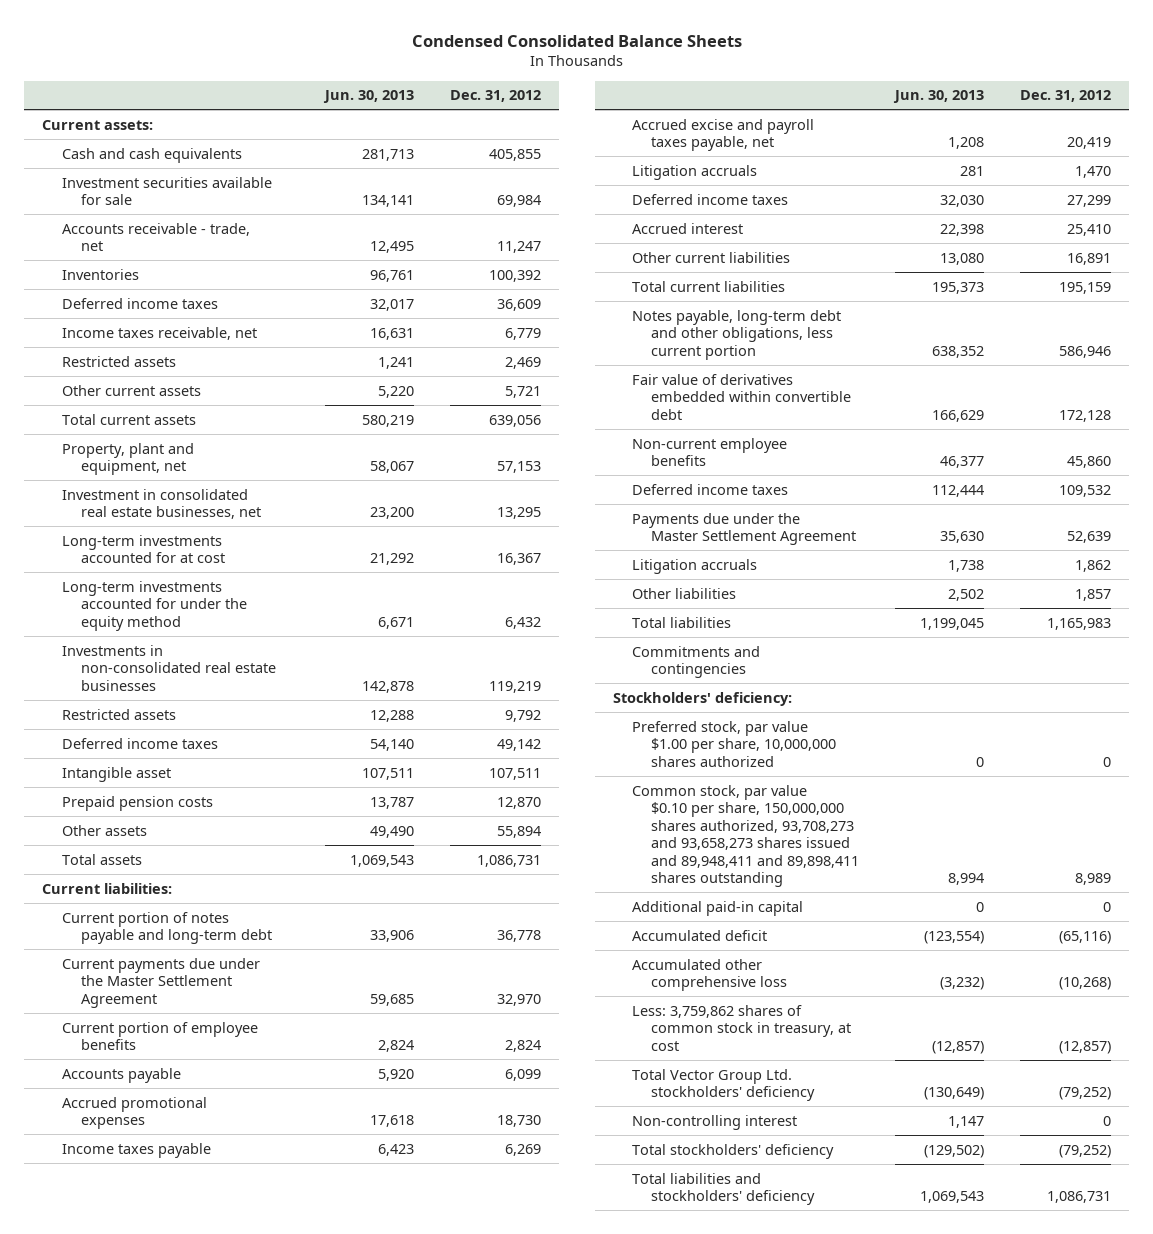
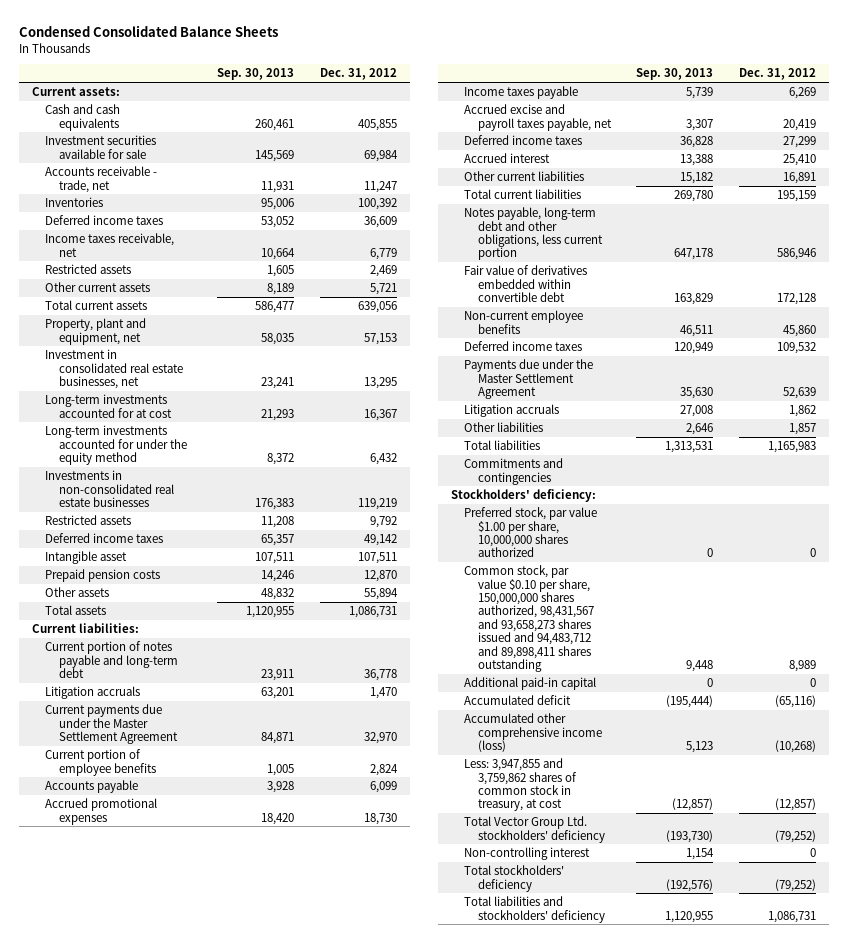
[322,90,414,104] Jun. 30, 2013 -> none
none -> [217,68,295,81] Sep. 30, 2013
[631,164,757,180] Litigation accruals -> [45,686,141,700] Litigation accruals
[631,784,860,888] Common stock, par value $0.10 per share, 150,000,000 shares authorized, 93,708,273 and 93,658,273 shares issued and 89,948,411 and 89,898,411 shares outstanding -> [464,565,594,673] Common stock, par value $0.10 per share, 150,000,000 shares authorized, 98,431,567 and 93,658,273 shares issued and 94,483,712 and 89,898,411 shares outstanding
[631,958,788,992] Accumulated other comprehensive loss -> [464,713,602,752] Accumulated other comprehensive income (loss)
[631,1004,852,1051] Less: 3,759,862 shares of common stock in treasury, at cost -> [464,758,577,812] Less: 3,947,855 and 3,759,862 shares of common stock in treasury, at cost

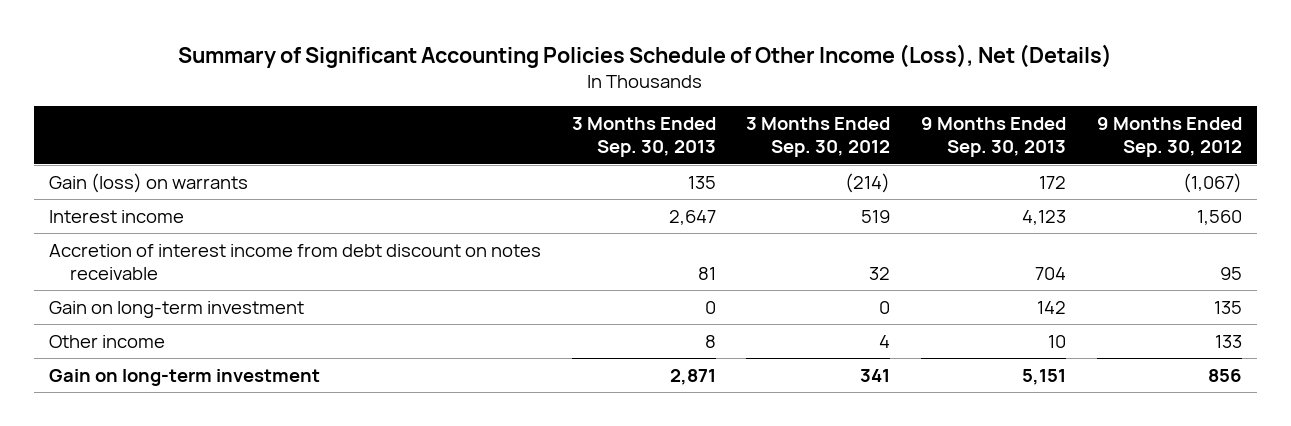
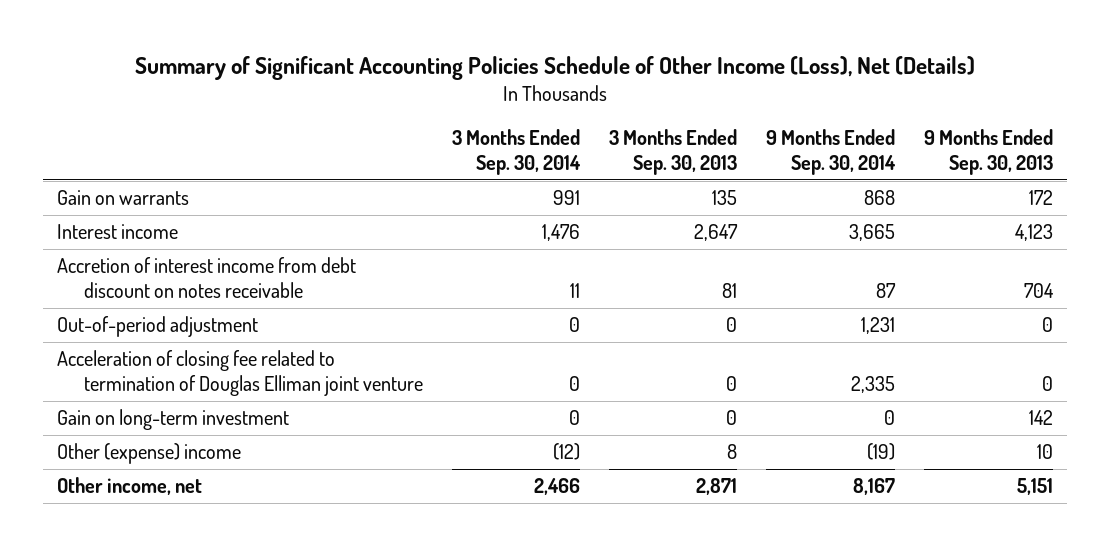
[746,117,891,158] 3 Months Ended Sep. 30, 2012 -> none
[1096,117,1242,158] 9 Months Ended Sep. 30, 2012 -> none
none -> [451,129,581,175] 3 Months Ended Sep. 30, 2014
none -> [765,129,896,175] 9 Months Ended Sep. 30, 2014
[49,172,249,193] Gain (loss) on warrants -> [57,190,190,206] Gain on warrants
none -> [57,316,259,338] Out-of-period adjustment
none -> [57,350,423,396] Acceleration of closing fee related to termination of Douglas Elliman joint venture
[49,334,166,348] Other income -> [57,443,242,465] Other (expense) income
[49,368,321,386] Gain on long-term investment -> [57,477,203,496] Other income, net

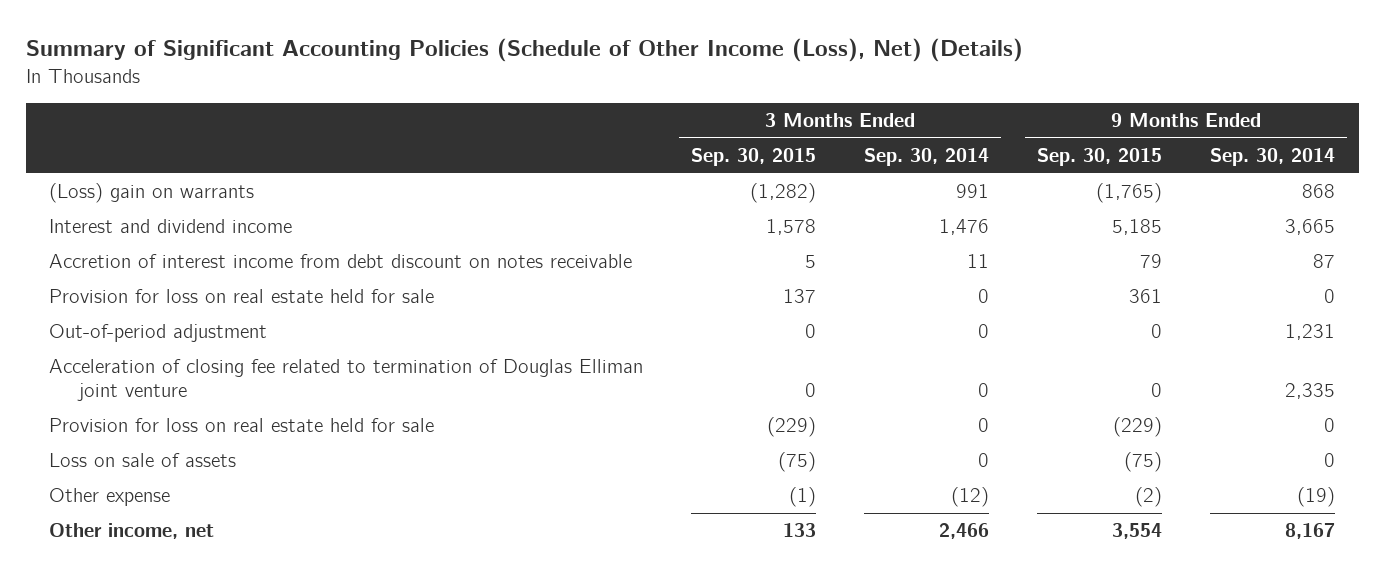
[135,55,976,80] Summary of Significant Accounting Policies Schedule of Other Income (Loss), Net (Details) -> [25,38,1023,63] Summary of Significant Accounting Policies (Schedule of Other Income (Loss), Net) (Details)
[608,129,737,175] 3 Months Ended Sep. 30, 2013 -> none
[923,129,1053,175] 9 Months Ended Sep. 30, 2013 -> none
none -> [691,148,817,167] Sep. 30, 2015
none -> [1037,148,1163,167] Sep. 30, 2015
[57,190,190,206] Gain on warrants -> [49,183,255,204] (Loss) gain on warrants
[57,224,179,240] Interest income -> [49,219,293,234] Interest and dividend income
none -> [49,289,435,304] Provision for loss on real estate held for sale
[57,409,290,431] Gain on long-term investment -> none
none -> [49,418,435,433] Provision for loss on real estate held for sale
none -> [49,453,237,468] Loss on sale of assets
[57,443,242,465] Other (expense) income -> [49,488,171,507] Other expense

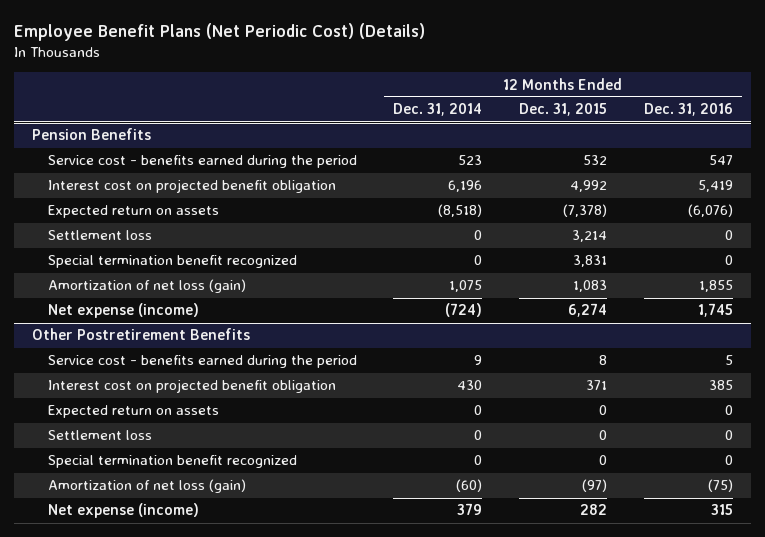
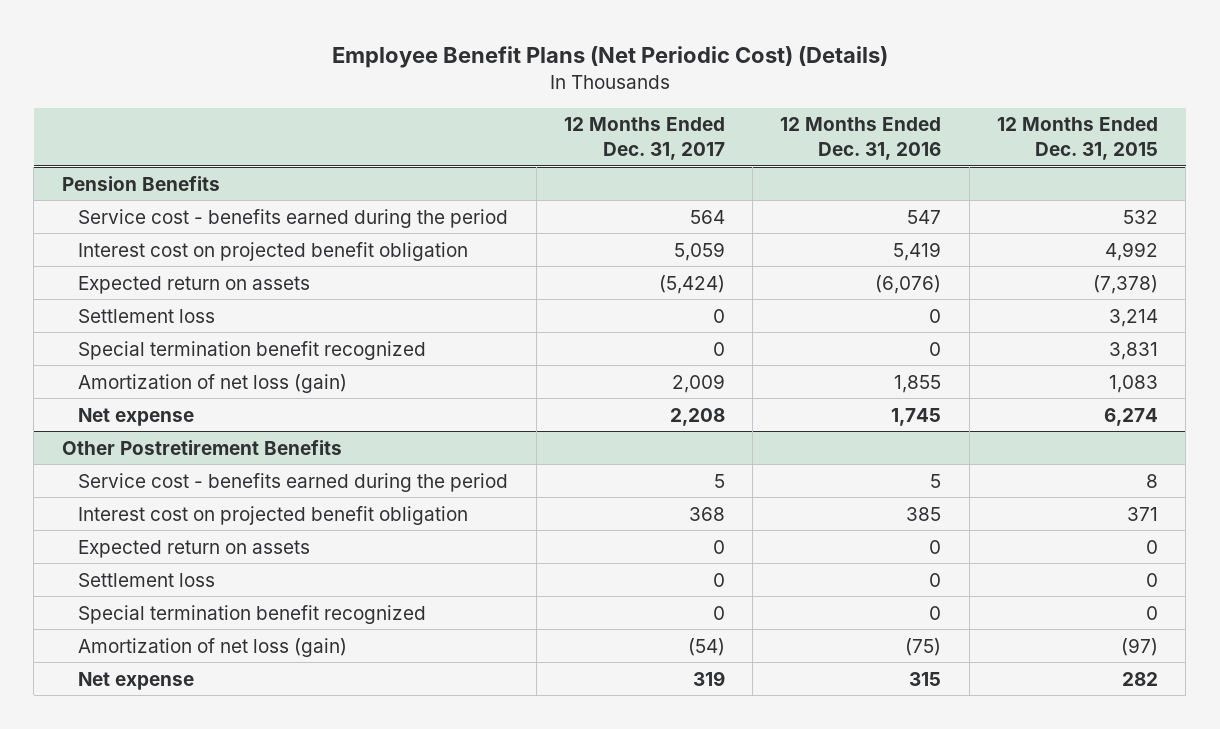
[393,103,483,117] Dec. 31, 2014 -> none
none -> [563,117,725,161] 12 Months Ended Dec. 31, 2017
[47,303,199,319] Net expense (income) -> [78,407,195,426] Net expense
[47,503,199,519] Net expense (income) -> [78,671,195,690] Net expense

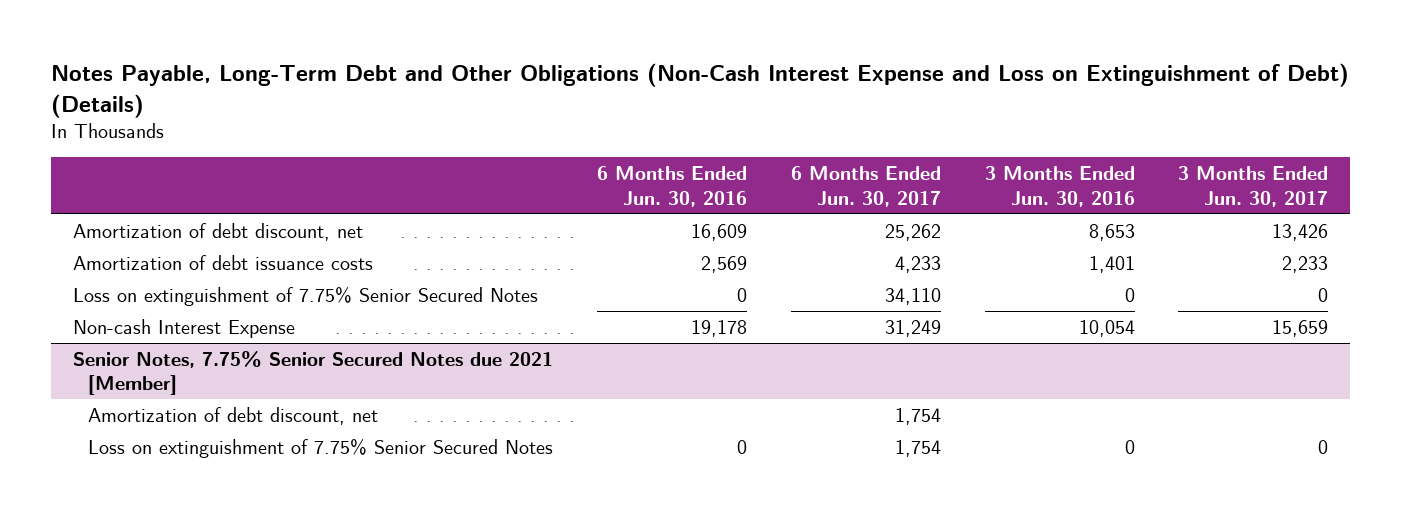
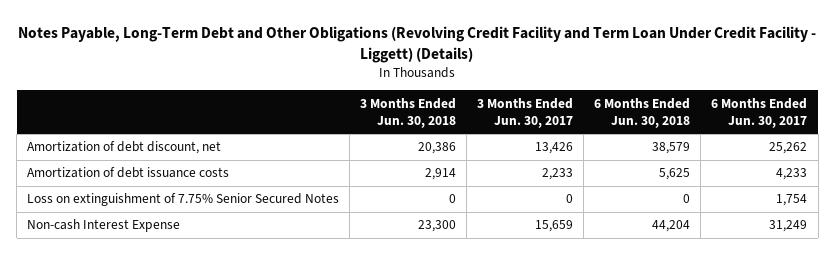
[51,63,1350,118] Notes Payable, Long-Term Debt and Other Obligations (Non-Cash Interest Expense and Loss on Extinguishment of Debt) (Details) -> [18,25,817,63] Notes Payable, Long-Term Debt and Other Obligations (Revolving Credit Facility and Term Loan Under Credit Facility - Liggett) (Details)
[597,165,748,207] 6 Months Ended Jun. 30, 2016 -> none
[984,165,1135,207] 3 Months Ended Jun. 30, 2016 -> none
none -> [360,97,457,128] 3 Months Ended Jun. 30, 2018
none -> [594,97,691,128] 6 Months Ended Jun. 30, 2018
[73,286,539,306] Loss on extinguishment of 7.75% Senior Secured Notes -> none
[73,350,554,396] Senior Notes, 7.75% Senior Secured Notes due 2021 [Member] -> none
[88,406,379,425] Amortization of debt discount, net -> none
[73,318,296,338] Non-cash Interest Expense -> [27,219,181,233] Non-cash Interest Expense

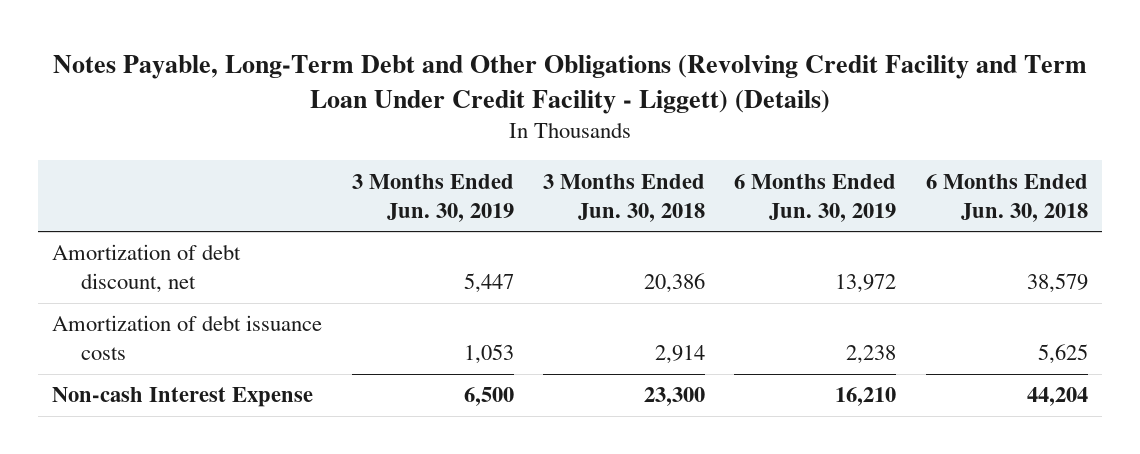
[477,97,574,128] 3 Months Ended Jun. 30, 2017 -> none
[711,97,808,128] 6 Months Ended Jun. 30, 2017 -> none
none -> [351,173,514,222] 3 Months Ended Jun. 30, 2019
none -> [734,173,897,222] 6 Months Ended Jun. 30, 2019
[27,193,340,207] Loss on extinguishment of 7.75% Senior Secured Notes -> none

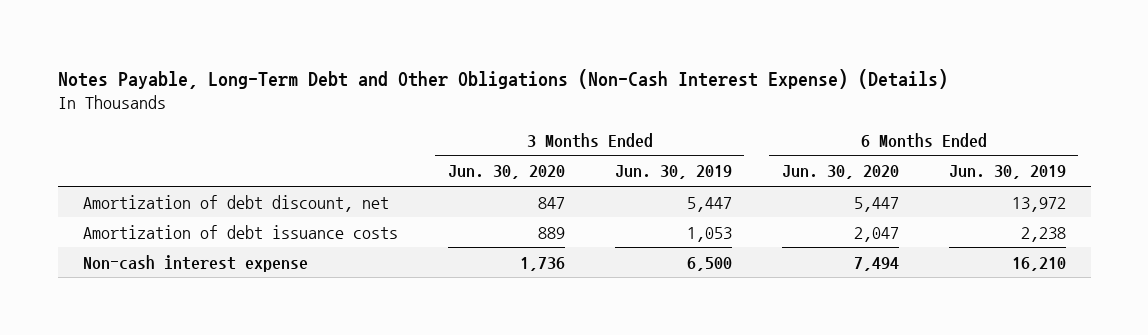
[52,54,1087,114] Notes Payable, Long-Term Debt and Other Obligations (Revolving Credit Facility and Term Loan Under Credit Facility - Liggett) (Details) -> [57,68,948,89] Notes Payable, Long-Term Debt and Other Obligations (Non-Cash Interest Expense) (Details)
[542,173,705,222] 3 Months Ended Jun. 30, 2018 -> none
[925,173,1088,222] 6 Months Ended Jun. 30, 2018 -> none
none -> [447,165,565,180] Jun. 30, 2020
none -> [781,165,899,180] Jun. 30, 2020
[52,387,314,408] Non-cash Interest Expense -> [82,254,308,272] Non-cash interest expense

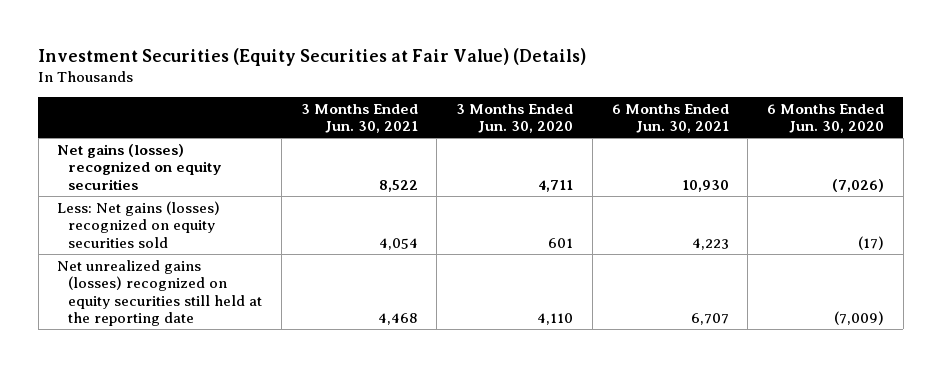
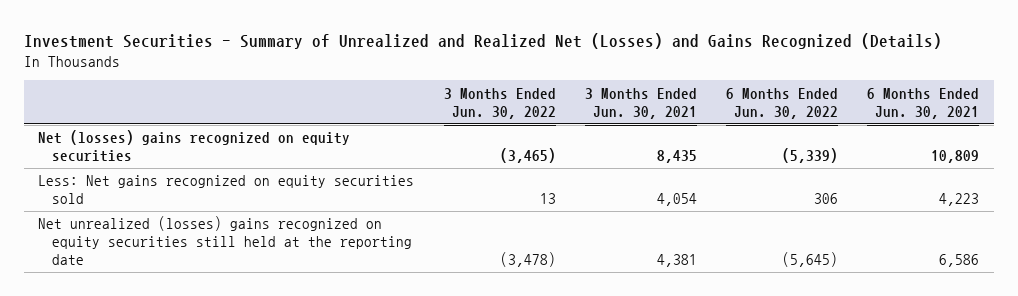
[38,47,587,66] Investment Securities (Equity Securities at Fair Value) (Details) -> [23,33,942,50] Investment Securities - Summary of Unrealized and Realized Net (Losses) and Gains Recognized (Details)
[456,103,574,134] 3 Months Ended Jun. 30, 2020 -> none
[767,103,885,134] 6 Months Ended Jun. 30, 2020 -> none
none -> [443,87,556,119] 3 Months Ended Jun. 30, 2022
none -> [726,87,839,119] 6 Months Ended Jun. 30, 2022
[57,143,223,190] Net gains (losses) recognized on equity securities -> [38,130,351,163] Net (losses) gains recognized on equity securities
[378,179,418,192] 8,522 -> [656,150,697,164] 8,435
[681,179,729,192] 10,930 -> [931,150,980,164] 10,809
[57,200,221,248] Less: Net gains (losses) recognized on equity securities sold -> [38,175,415,205] Less: Net gains recognized on equity securities sold
[57,259,263,327] Net unrealized gains (losses) recognized on equity securities still held at the reporting date -> [38,216,413,265] Net unrealized (losses) gains recognized on equity securities still held at the reporting date
[377,313,418,326] 4,468 -> [656,253,697,267] 4,381
[690,313,729,326] 6,707 -> [939,253,980,267] 6,586

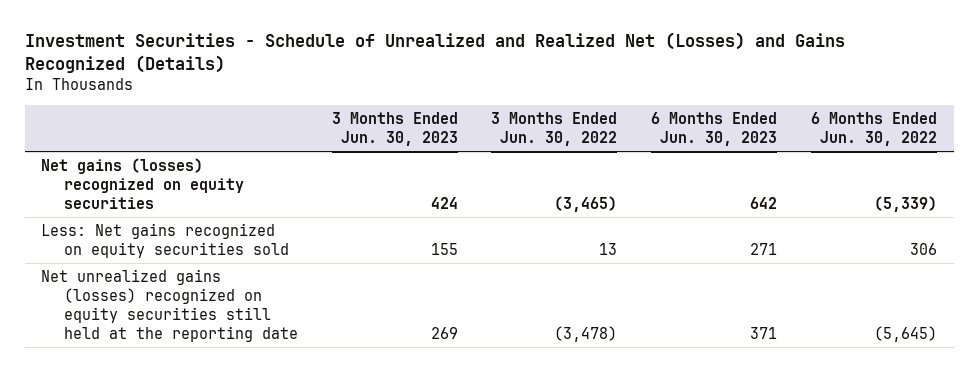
[23,33,942,50] Investment Securities - Summary of Unrealized and Realized Net (Losses) and Gains Recognized (Details) -> [24,32,845,74] Investment Securities - Schedule of Unrealized and Realized Net (Losses) and Gains Recognized (Details)
[584,87,697,119] 3 Months Ended Jun. 30, 2021 -> none
[867,87,980,119] 6 Months Ended Jun. 30, 2021 -> none
none -> [331,111,458,146] 3 Months Ended Jun. 30, 2023
none -> [651,111,778,146] 6 Months Ended Jun. 30, 2023
[38,130,351,163] Net (losses) gains recognized on equity securities -> [41,157,245,209] Net gains (losses) recognized on equity securities
[38,216,413,265] Net unrealized (losses) gains recognized on equity securities still held at the reporting date -> [41,268,299,342] Net unrealized gains (losses) recognized on equity securities still held at the reporting date

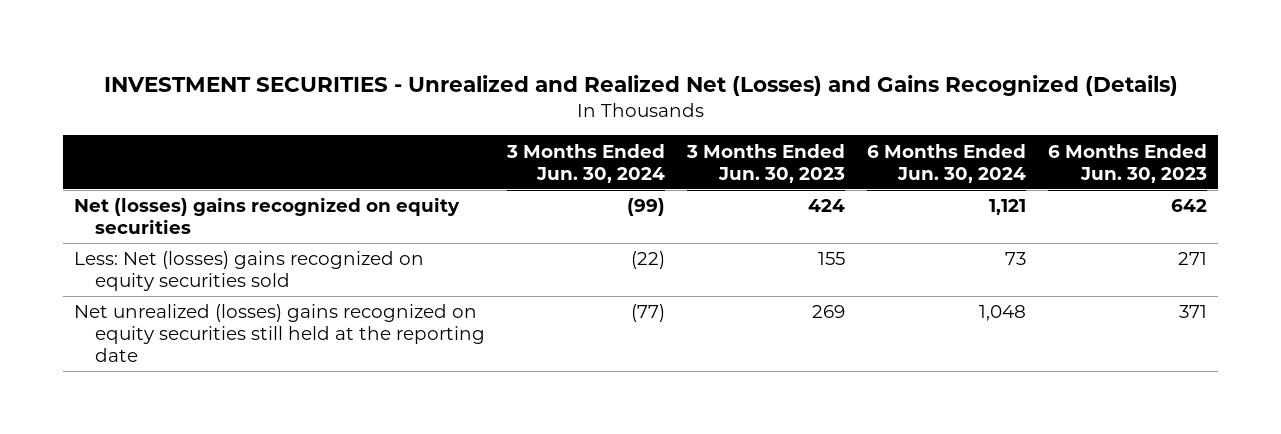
[24,32,845,74] Investment Securities - Schedule of Unrealized and Realized Net (Losses) and Gains Recognized (Details) -> [103,74,1178,96] INVESTMENT SECURITIES - Unrealized and Realized Net (Losses) and Gains Recognized (Details)
[491,111,618,146] 3 Months Ended Jun. 30, 2022 -> none
[810,111,937,146] 6 Months Ended Jun. 30, 2022 -> none
none -> [506,143,666,183] 3 Months Ended Jun. 30, 2024
none -> [867,143,1027,183] 6 Months Ended Jun. 30, 2024
[41,157,245,209] Net gains (losses) recognized on equity securities -> [74,197,461,235] Net (losses) gains recognized on equity securities
[41,222,290,258] Less: Net gains recognized on equity securities sold -> [74,251,425,292] Less: Net (losses) gains recognized on equity securities sold
[41,268,299,342] Net unrealized gains (losses) recognized on equity securities still held at the reporting date -> [74,304,486,363] Net unrealized (losses) gains recognized on equity securities still held at the reporting date

